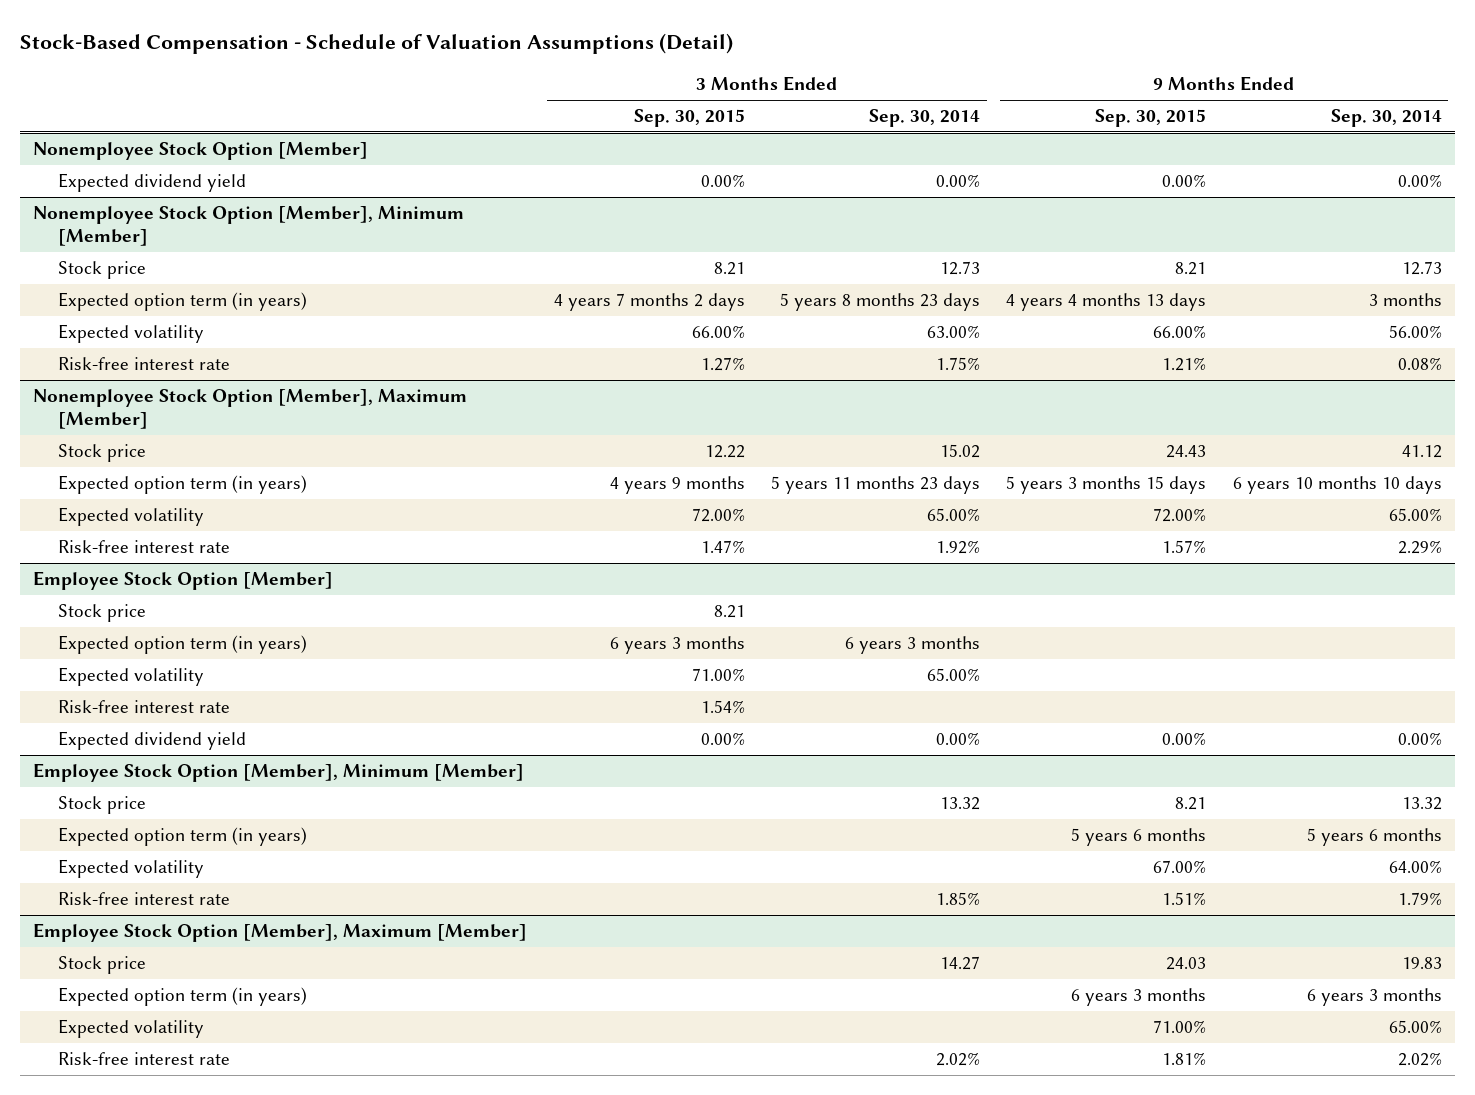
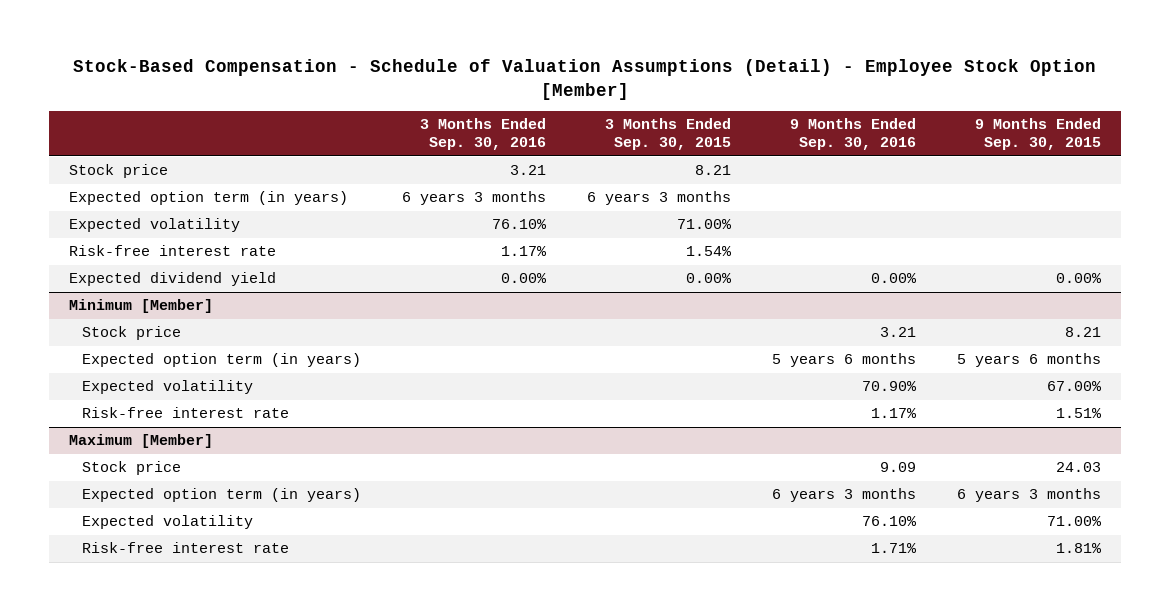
[20,33,734,55] Stock-Based Compensation - Schedule of Valuation Assumptions (Detail) -> [72,59,1096,100] Stock-Based Compensation - Schedule of Valuation Assumptions (Detail) - Employee Stock Option [Member]
[868,109,980,128] Sep. 30, 2014 -> none
[1330,109,1442,128] Sep. 30, 2014 -> none
none -> [419,118,546,151] 3 Months Ended Sep. 30, 2016
none -> [789,118,916,151] 9 Months Ended Sep. 30, 2016
[33,142,369,161] Nonemployee Stock Option [Member] -> none
[57,173,246,193] Expected dividend yield -> none
[33,206,465,247] Nonemployee Stock Option [Member], Minimum [Member] -> none
[57,261,146,280] Stock price -> none
[57,292,307,312] Expected option term (in years) -> none
[57,324,204,344] Expected volatility -> none
[57,357,230,371] Risk-free interest rate -> none
[33,389,468,430] Nonemployee Stock Option [Member], Maximum [Member] -> none
[57,444,146,463] Stock price -> none
[57,475,307,495] Expected option term (in years) -> none
[57,507,204,527] Expected volatility -> none
[57,540,230,554] Risk-free interest rate -> none
[33,571,334,591] Employee Stock Option [Member] -> none
[33,763,525,783] Employee Stock Option [Member], Minimum [Member] -> none
none -> [69,299,214,314] Minimum [Member]
[33,923,528,943] Employee Stock Option [Member], Maximum [Member] -> none
none -> [69,434,214,449] Maximum [Member]

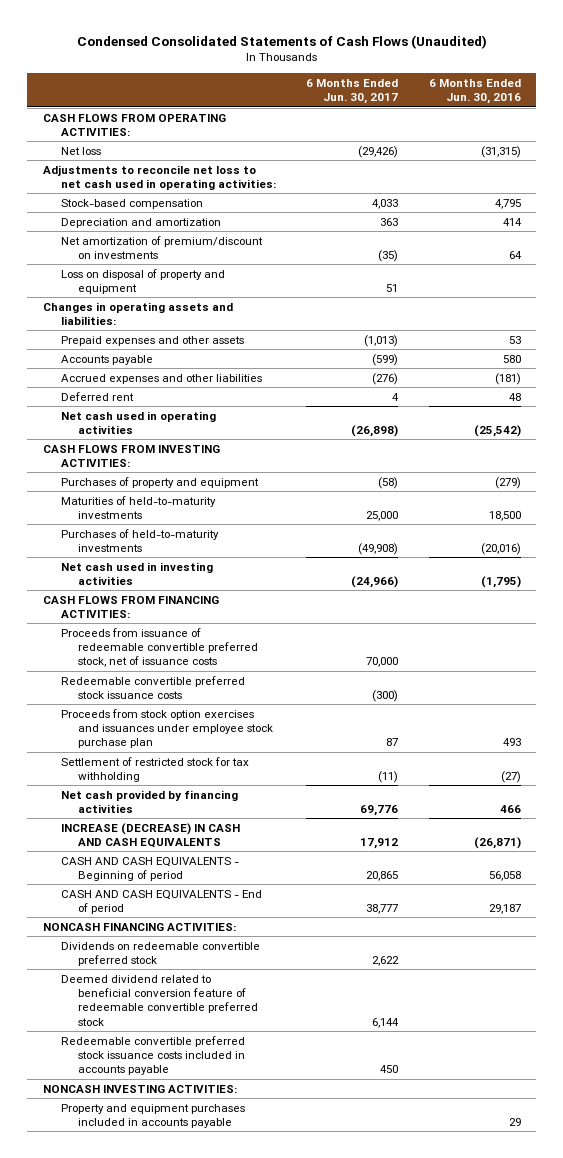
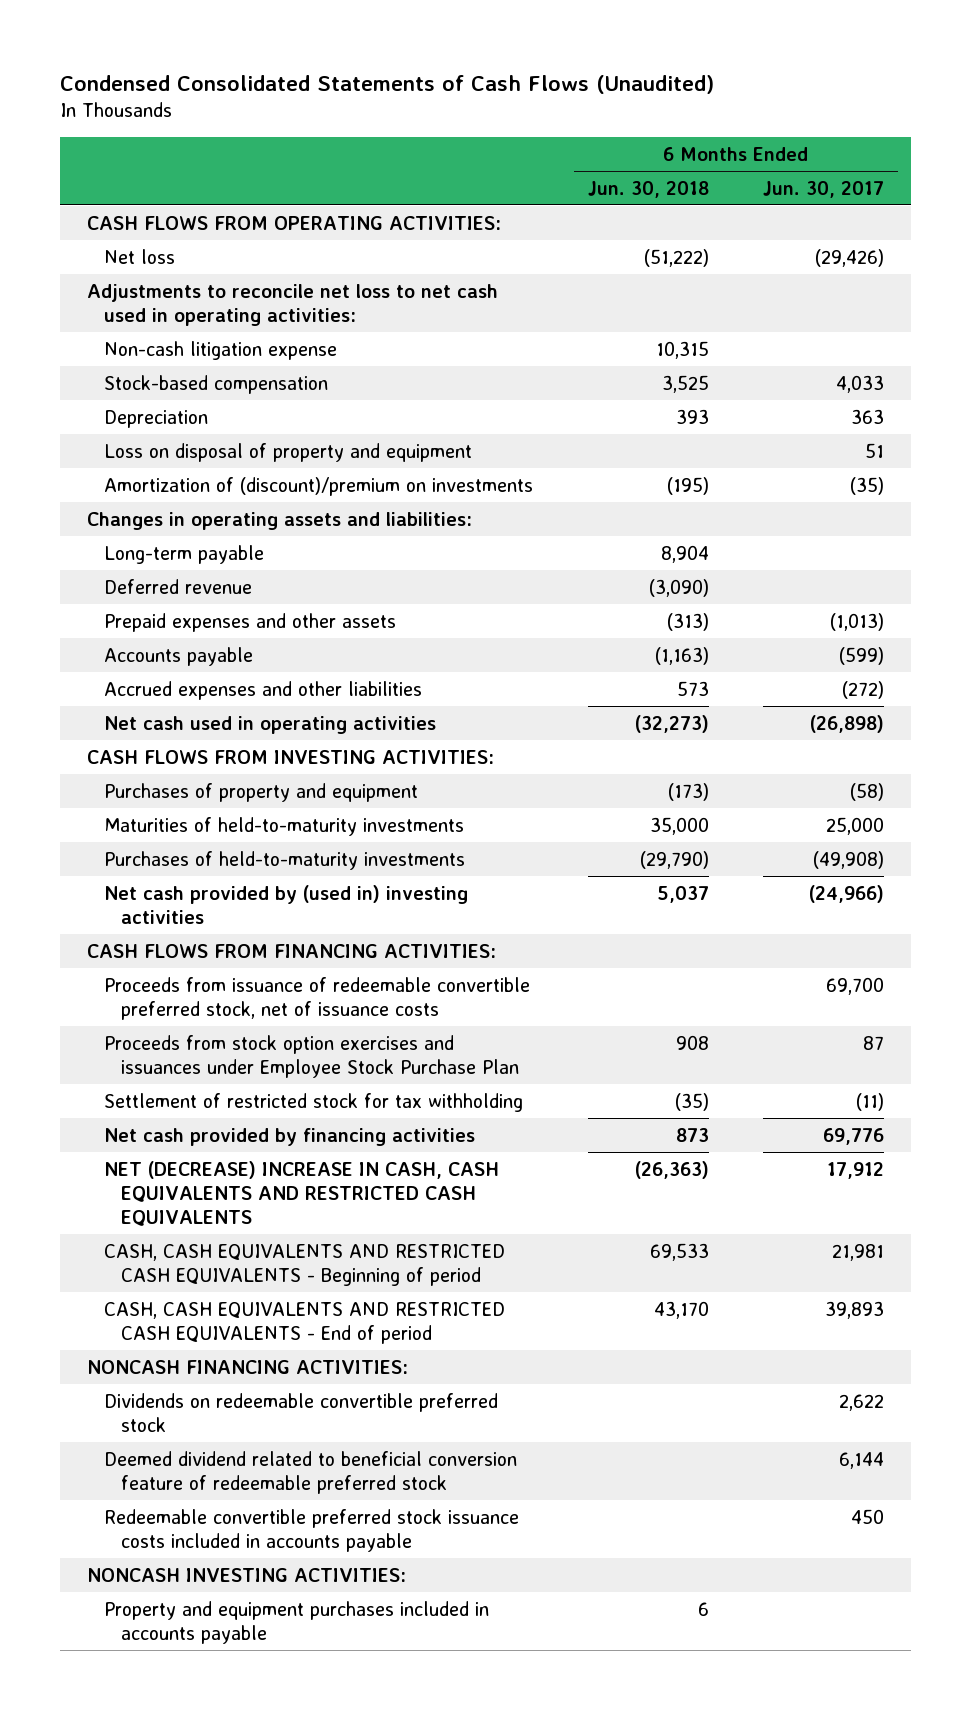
[428,78,521,105] 6 Months Ended Jun. 30, 2016 -> none
none -> [587,180,709,198] Jun. 30, 2018
none -> [103,340,337,360] Non-cash litigation expense
[60,235,263,260] Net amortization of premium/discount on investments -> none
[60,217,221,228] Depreciation and amortization -> [103,409,208,428] Depreciation
none -> [103,476,533,496] Amortization of (discount)/premium on investments
none -> [103,544,264,564] Long-term payable
none -> [103,578,252,594] Deferred revenue
[60,391,134,401] Deferred rent -> none
[372,372,399,385] (276) -> [842,680,885,699] (272)
[60,561,213,586] Net cash used in investing activities -> [103,884,468,924] Net cash provided by (used in) investing activities
[60,675,245,700] Redeemable convertible preferred stock issuance costs -> none
[366,657,399,668] 70,000 -> [826,976,885,995] 69,700
[60,708,274,749] Proceeds from stock option exercises and issuances under employee stock purchase plan -> [103,1034,519,1078] Proceeds from stock option exercises and issuances under Employee Stock Purchase Plan
[60,822,240,849] INCREASE (DECREASE) IN CASH AND CASH EQUIVALENTS -> [103,1160,499,1227] NET (DECREASE) INCREASE IN CASH, CASH EQUIVALENTS AND RESTRICTED CASH EQUIVALENTS
[60,856,239,882] CASH AND CASH EQUIVALENTS - Beginning of period -> [103,1243,505,1286] CASH, CASH EQUIVALENTS AND RESTRICTED CASH EQUIVALENTS - Beginning of period
[366,871,399,882] 20,865 -> [832,1243,885,1261] 21,981
[60,889,262,915] CASH AND CASH EQUIVALENTS - End of period -> [103,1301,505,1344] CASH, CASH EQUIVALENTS AND RESTRICTED CASH EQUIVALENTS - End of period
[366,904,399,915] 38,777 -> [825,1300,885,1319] 39,893
[60,974,259,1026] Deemed dividend related to beneficial conversion feature of redeemable convertible preferred stock -> [103,1450,517,1494] Deemed dividend related to beneficial conversion feature of redeemable preferred stock

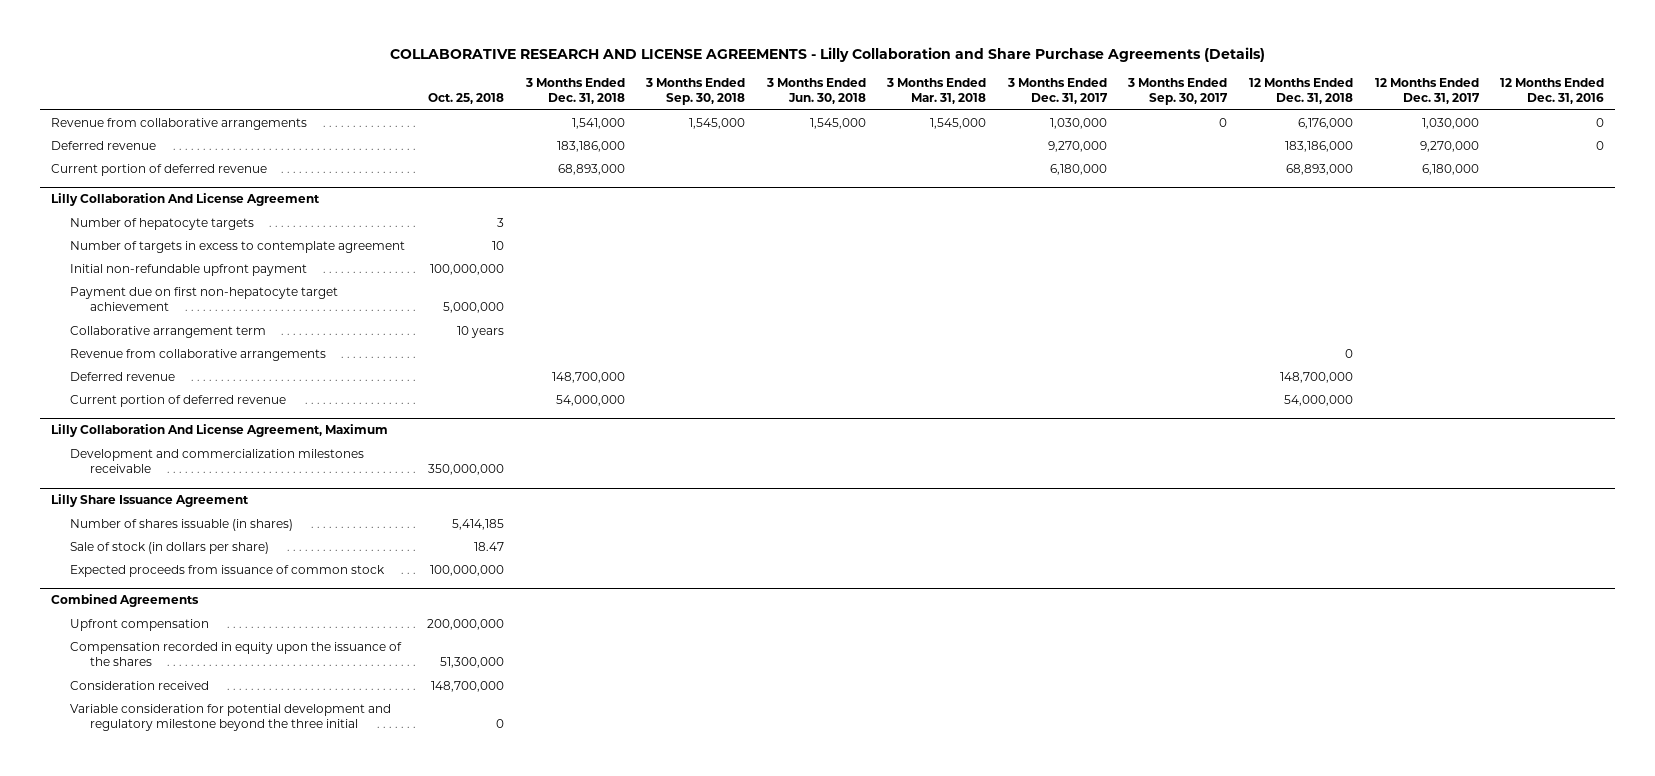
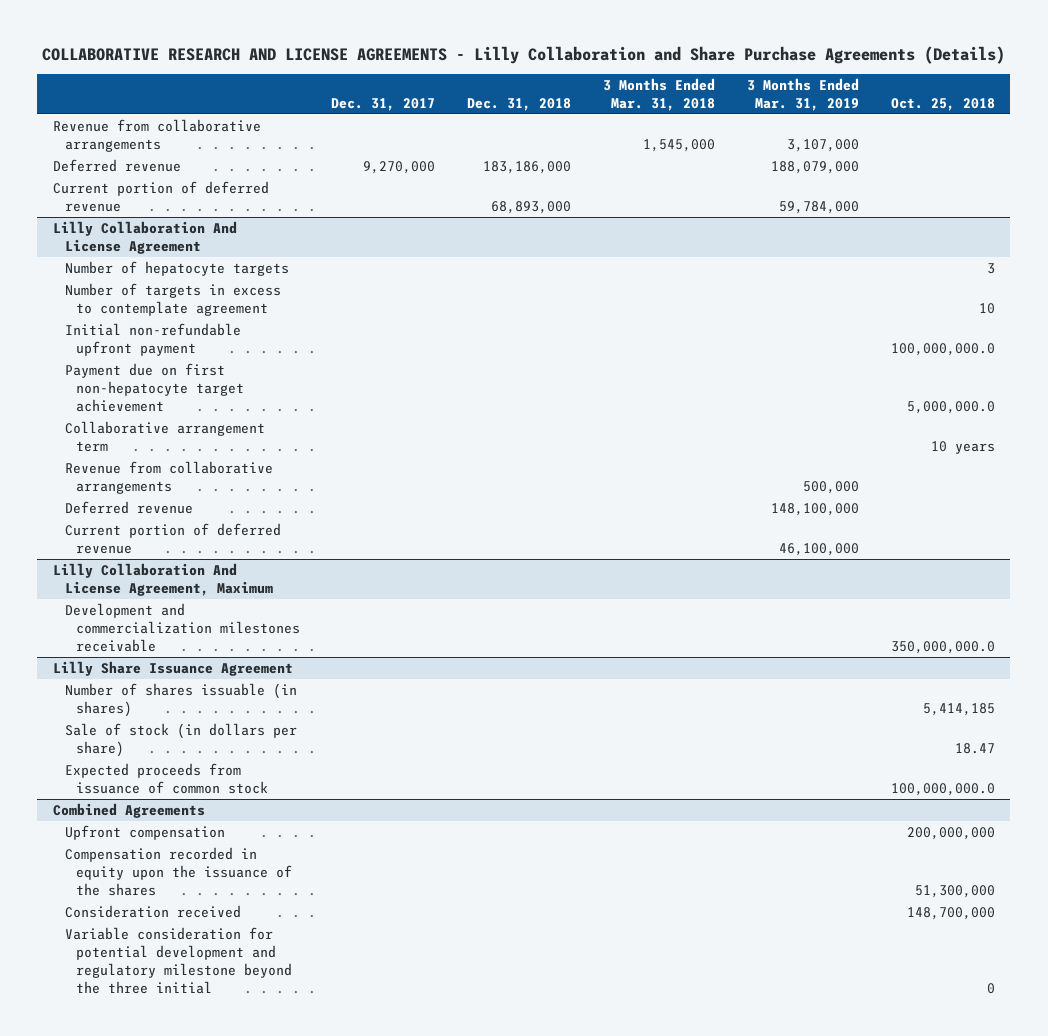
[524,77,625,105] 3 Months Ended Dec. 31, 2018 -> none
[645,77,746,106] 3 Months Ended Sep. 30, 2018 -> none
[765,77,866,105] 3 Months Ended Jun. 30, 2018 -> none
[1006,77,1108,105] 3 Months Ended Dec. 31, 2017 -> none
[1127,77,1229,106] 3 Months Ended Sep. 30, 2017 -> none
[1249,77,1354,105] 12 Months Ended Dec. 31, 2018 -> none
[1374,77,1480,105] 12 Months Ended Dec. 31, 2017 -> none
[1500,77,1605,105] 12 Months Ended Dec. 31, 2016 -> none
none -> [331,97,436,111] Dec. 31, 2017
none -> [467,97,572,111] Dec. 31, 2018
none -> [746,77,859,111] 3 Months Ended Mar. 31, 2019
[429,263,504,275] 100,000,000 -> [890,342,995,356] 100,000,000.0
[442,302,504,314] 5,000,000 -> [906,400,995,414] 5,000,000.0
[427,464,504,476] 350,000,000 -> [890,640,995,654] 350,000,000.0
[429,564,504,576] 100,000,000 -> [890,782,995,796] 100,000,000.0

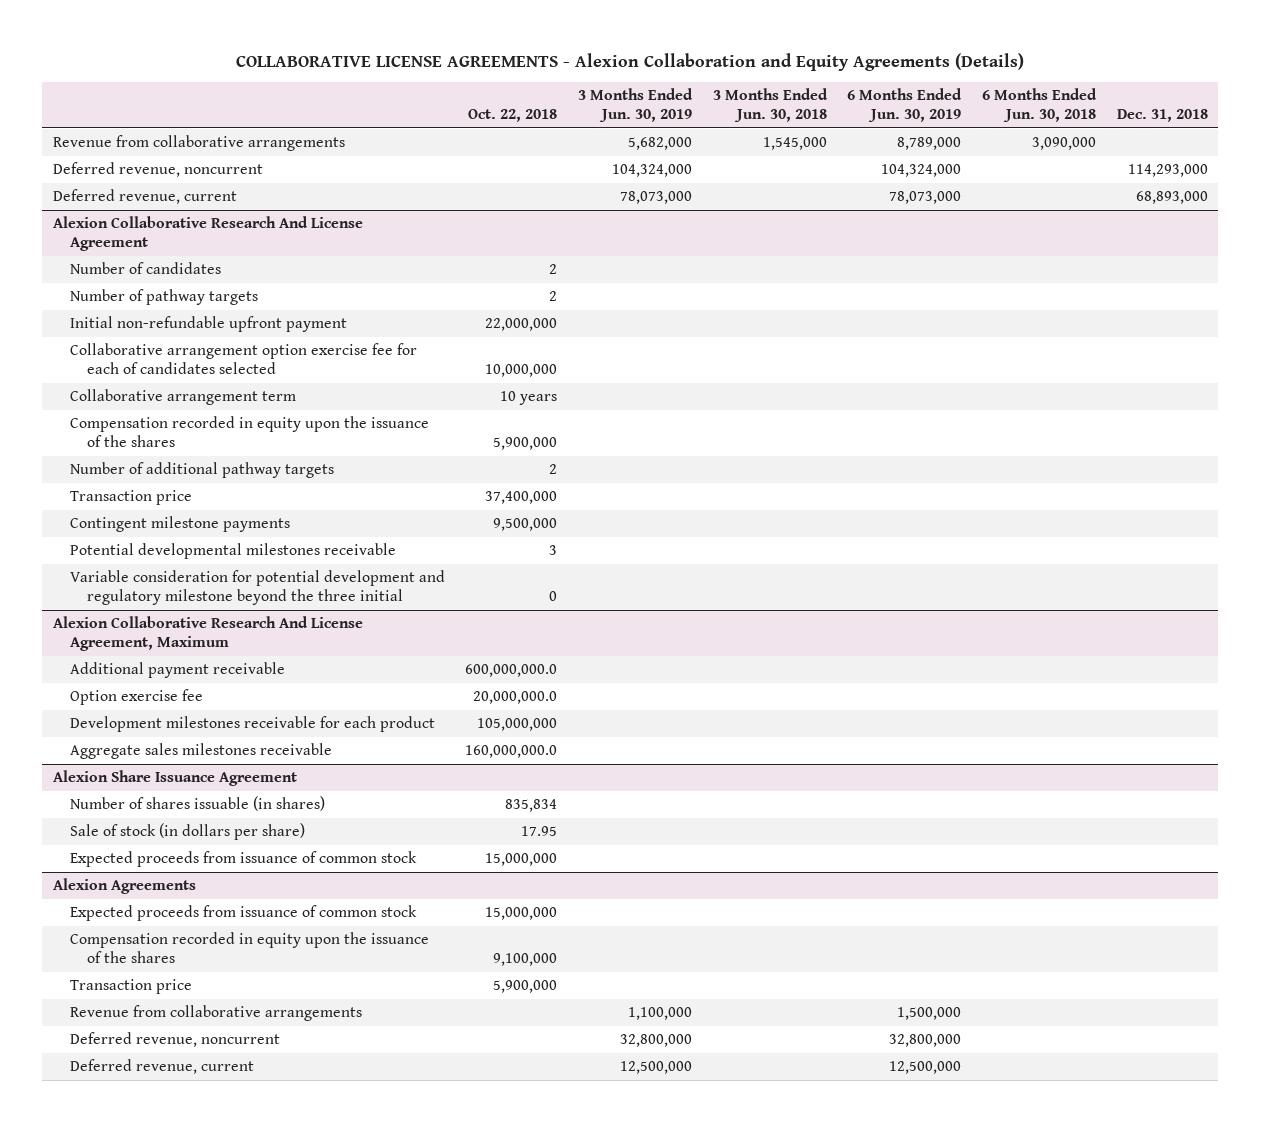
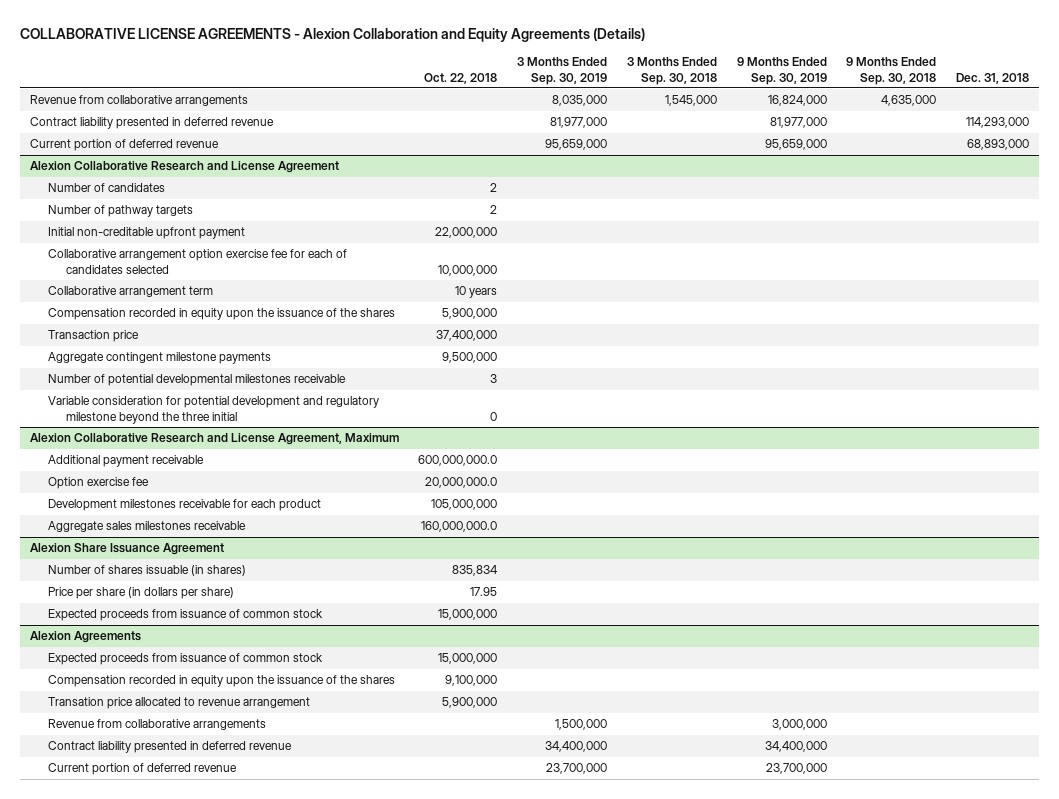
[578,88,694,123] 3 Months Ended Jun. 30, 2019 -> none
[712,88,828,123] 3 Months Ended Jun. 30, 2018 -> none
[847,88,963,123] 6 Months Ended Jun. 30, 2019 -> none
[982,88,1098,123] 6 Months Ended Jun. 30, 2018 -> none
none -> [517,57,608,85] 3 Months Ended Sep. 30, 2019
none -> [626,57,717,85] 3 Months Ended Sep. 30, 2018
none -> [736,57,827,85] 9 Months Ended Sep. 30, 2019
none -> [846,57,937,85] 9 Months Ended Sep. 30, 2018
[52,162,263,178] Deferred revenue, noncurrent -> [29,117,274,130] Contract liability presented in deferred revenue
[52,189,237,205] Deferred revenue, current -> [29,139,219,152] Current portion of deferred revenue
[52,216,363,252] Alexion Collaborative Research And License Agreement -> [29,161,339,174] Alexion Collaborative Research and License Agreement
[69,316,347,333] Initial non-refundable upfront payment -> [47,227,245,240] Initial non-creditable upfront payment
[69,462,334,479] Number of additional pathway targets -> none
[69,516,290,533] Contingent milestone payments -> [47,352,271,365] Aggregate contingent milestone payments
[69,543,396,560] Potential developmental milestones receivable -> [47,374,346,387] Number of potential developmental milestones receivable
[52,616,363,652] Alexion Collaborative Research And License Agreement, Maximum -> [29,433,399,446] Alexion Collaborative Research and License Agreement, Maximum
[69,823,305,841] Sale of stock (in dollars per share) -> [47,587,234,600] Price per share (in dollars per share)
[69,979,192,995] Transaction price -> [47,697,310,710] Transation price allocated to revenue arrangement
[69,1032,280,1048] Deferred revenue, noncurrent -> [47,741,292,754] Contract liability presented in deferred revenue
[69,1059,254,1075] Deferred revenue, current -> [47,763,237,776] Current portion of deferred revenue

